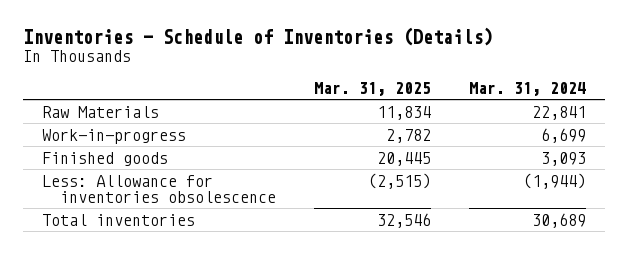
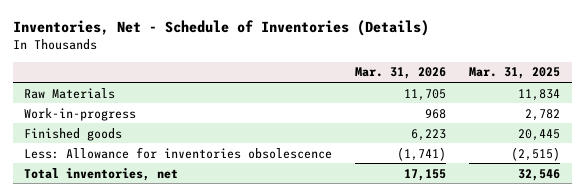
[22,26,493,46] Inventories - Schedule of Inventories (Details) -> [12,20,429,37] Inventories, Net - Schedule of Inventories (Details)
[469,81,587,96] Mar. 31, 2024 -> none
none -> [355,67,447,80] Mar. 31, 2026
[42,213,196,226] Total inventories -> [24,167,179,181] Total inventories, net

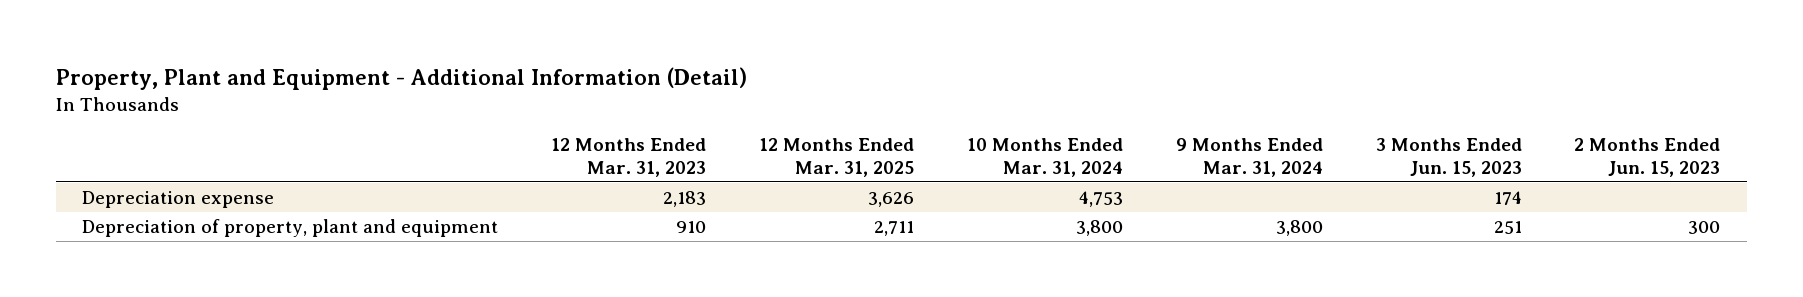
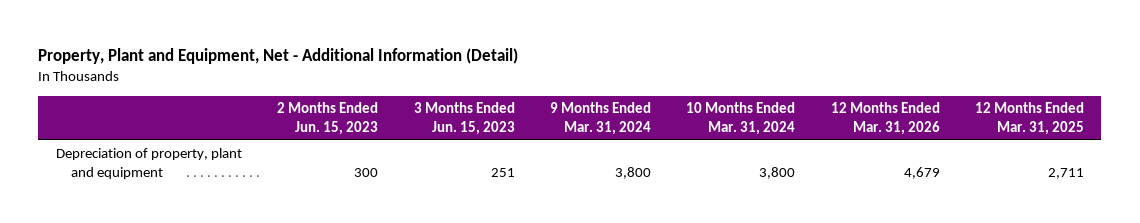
[56,67,748,91] Property, Plant and Equipment - Additional Information (Detail) -> [38,48,519,65] Property, Plant and Equipment, Net - Additional Information (Detail)
[551,137,707,178] 12 Months Ended Mar. 31, 2023 -> none
none -> [830,102,940,135] 12 Months Ended Mar. 31, 2026
[82,190,275,208] Depreciation expense -> none

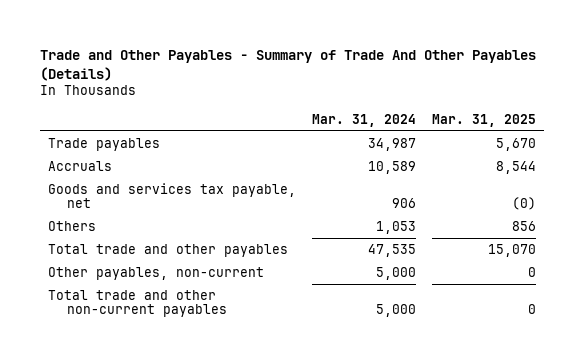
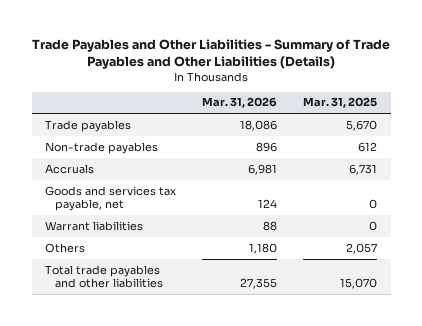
[40,49,537,81] Trade and Other Payables - Summary of Trade And Other Payables (Details) -> [32,38,391,69] Trade Payables and Other Liabilities - Summary of Trade Payables and Other Liabilities (Details)
[312,113,417,127] Mar. 31, 2024 -> none
none -> [202,97,278,109] Mar. 31, 2026
[48,266,265,280] Other payables, non-current -> none
[48,289,228,318] Total trade and other non-current payables -> none
none -> [44,141,158,154] Non-trade payables
[495,160,536,174] 8,544 -> [349,163,378,175] 6,731
[511,197,536,211] (0) -> [369,199,378,210] 0
none -> [44,220,143,231] Warrant liabilities
[511,220,536,231] 856 -> [346,242,378,254] 2,057
[48,243,289,257] Total trade and other payables -> [44,264,163,289] Total trade payables and other liabilities

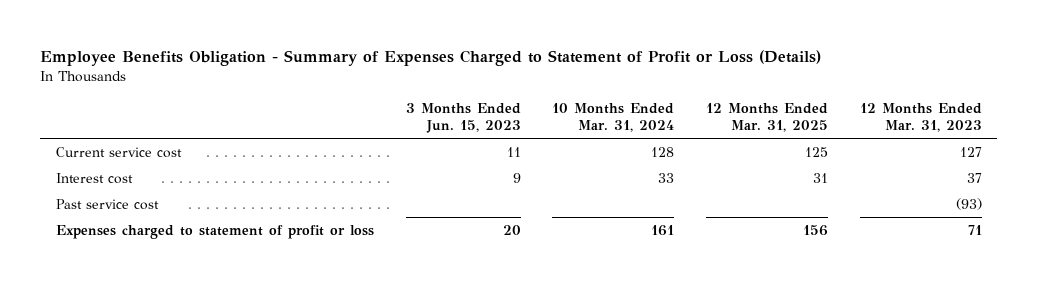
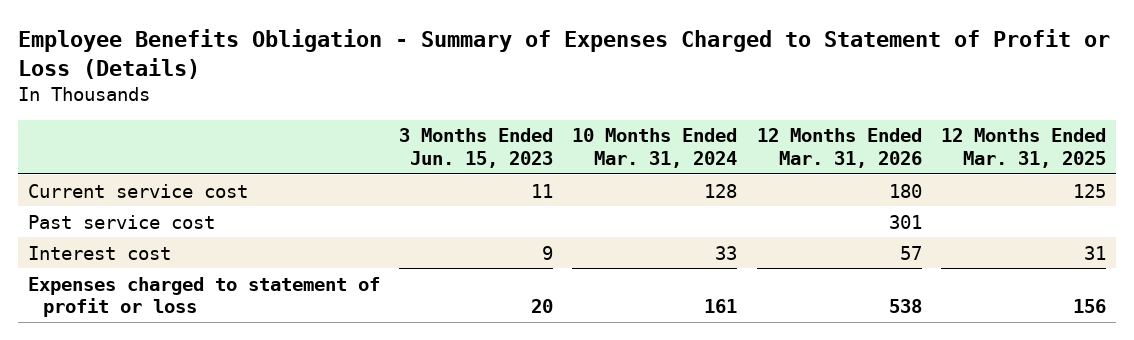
[859,103,982,133] 12 Months Ended Mar. 31, 2023 -> none
none -> [756,128,922,168] 12 Months Ended Mar. 31, 2026
[56,172,134,184] Interest cost -> [27,245,171,260] Interest cost

